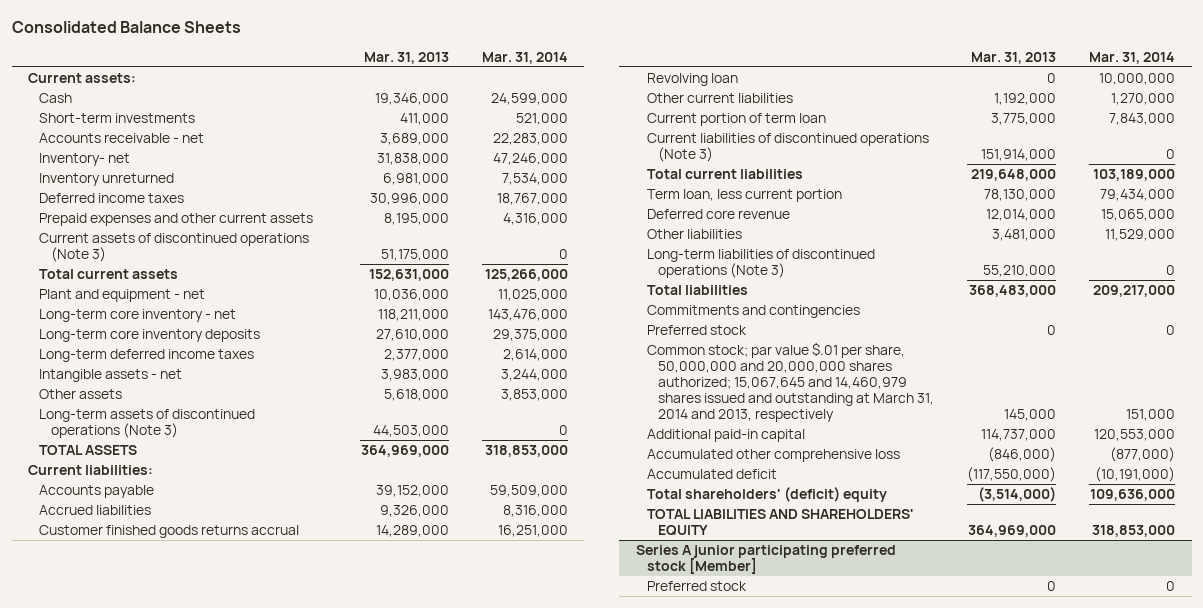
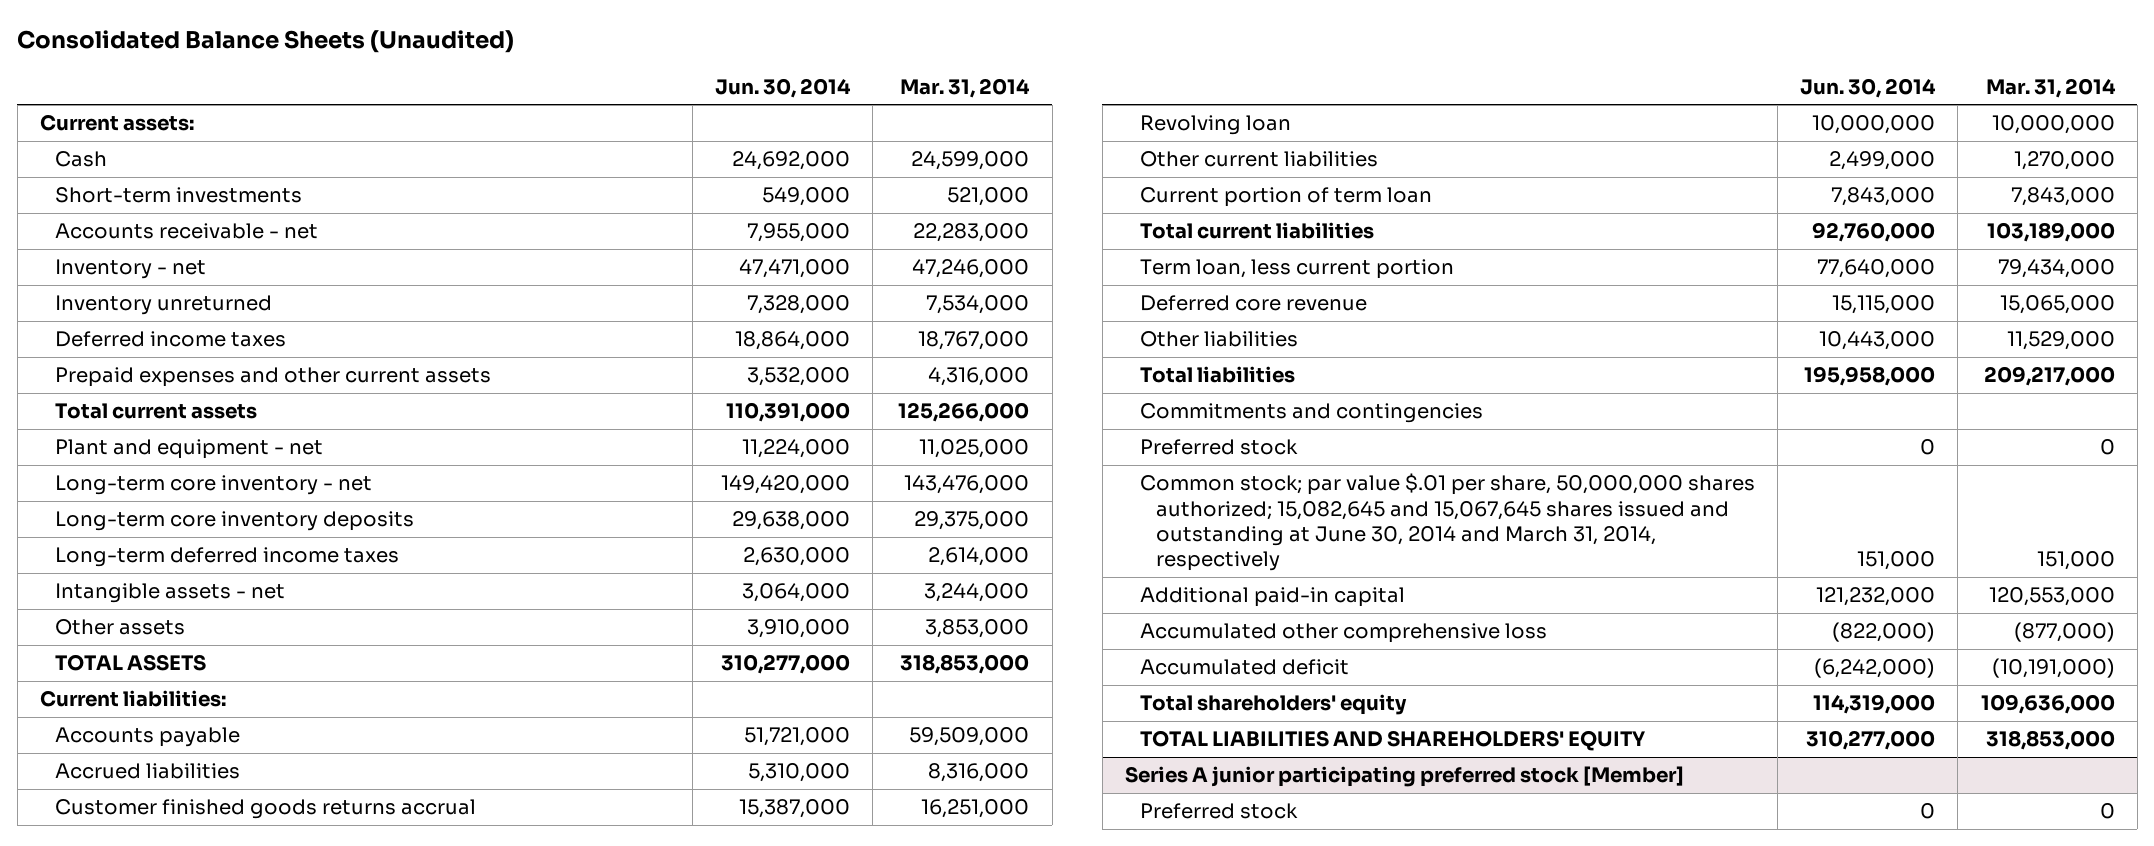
[11,21,241,34] Consolidated Balance Sheets -> [17,30,515,54] Consolidated Balance Sheets (Unaudited)
[363,52,449,65] Mar. 31, 2013 -> none
none -> [715,77,852,98] Jun. 30, 2014
[39,152,131,166] Inventory- net -> [55,259,207,280] Inventory - net
[39,232,310,263] Current assets of discontinued operations (Note 3) -> none
[39,408,256,439] Long-term assets of discontinued operations (Note 3) -> none
[646,132,929,163] Current liabilities of discontinued operations (Note 3) -> none
[646,248,875,279] Long-term liabilities of discontinued operations (Note 3) -> none
[646,341,935,423] Common stock; par value $.01 per share, 50,000,000 and 20,000,000 shares authorized; 15,067,645 and 14,460,979 shares issued and outstanding at March 31, 2014 and 2013, respectively -> [1140,473,1756,572] Common stock; par value $.01 per share, 50,000,000 shares authorized; 15,082,645 and 15,067,645 shares issued and outstanding at June 30, 2014 and March 31, 2014, respectively
[646,486,887,502] Total shareholders' (deficit) equity -> [1140,694,1408,716] Total shareholders' equity

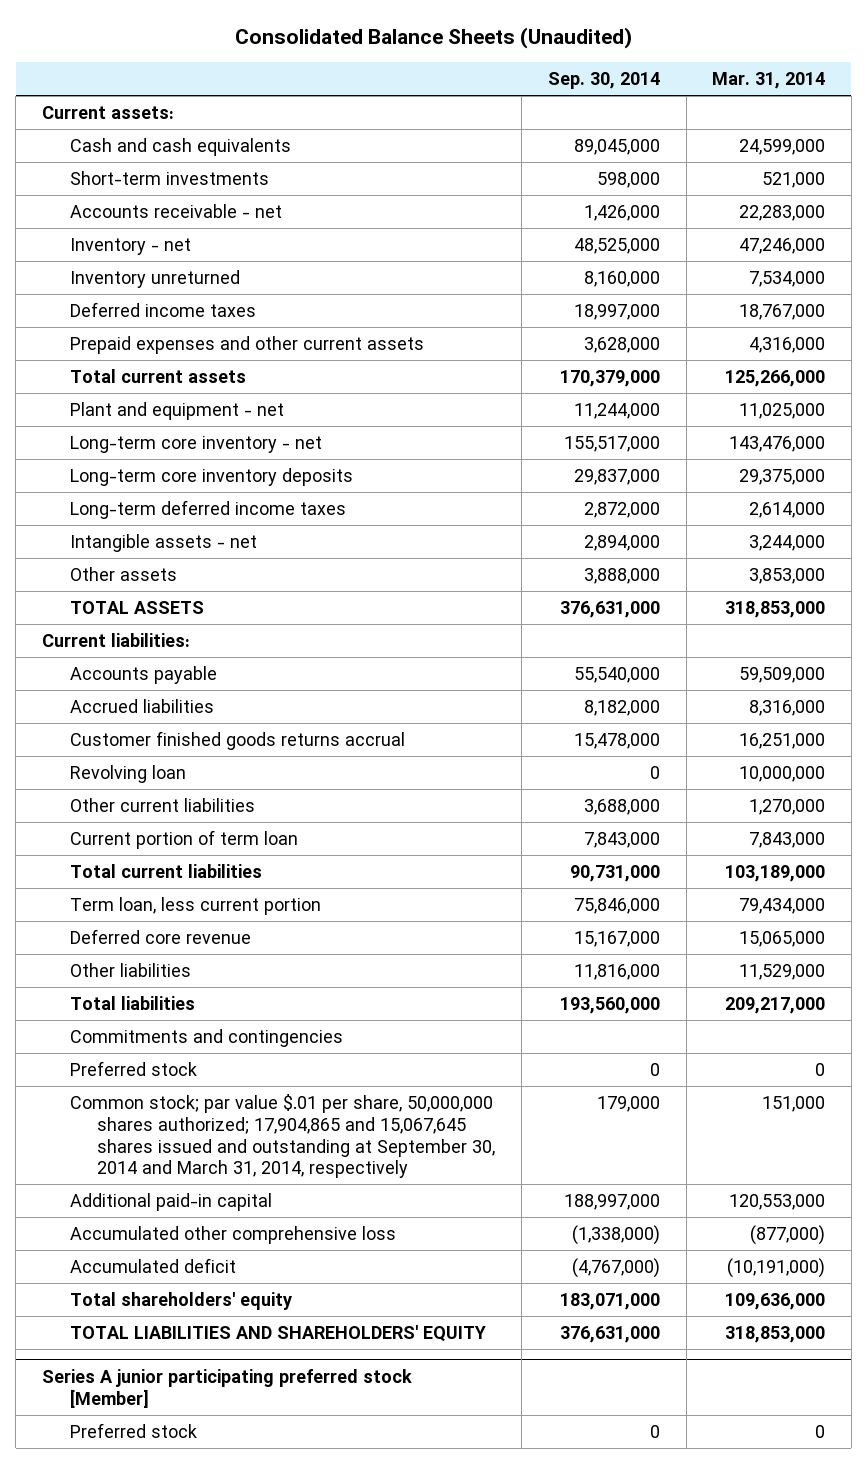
[715,77,852,98] Jun. 30, 2014 -> none
none -> [547,72,660,90] Sep. 30, 2014
[55,151,108,168] Cash -> [69,137,291,156] Cash and cash equivalents
[1140,473,1756,572] Common stock; par value $.01 per share, 50,000,000 shares authorized; 15,082,645 and 15,067,645 shares issued and outstanding at June 30, 2014 and March 31, 2014, respectively -> [69,1093,496,1179] Common stock; par value $.01 per share, 50,000,000 shares authorized; 17,904,865 and 15,067,645 shares issued and outstanding at September 30, 2014 and March 31, 2014, respectively

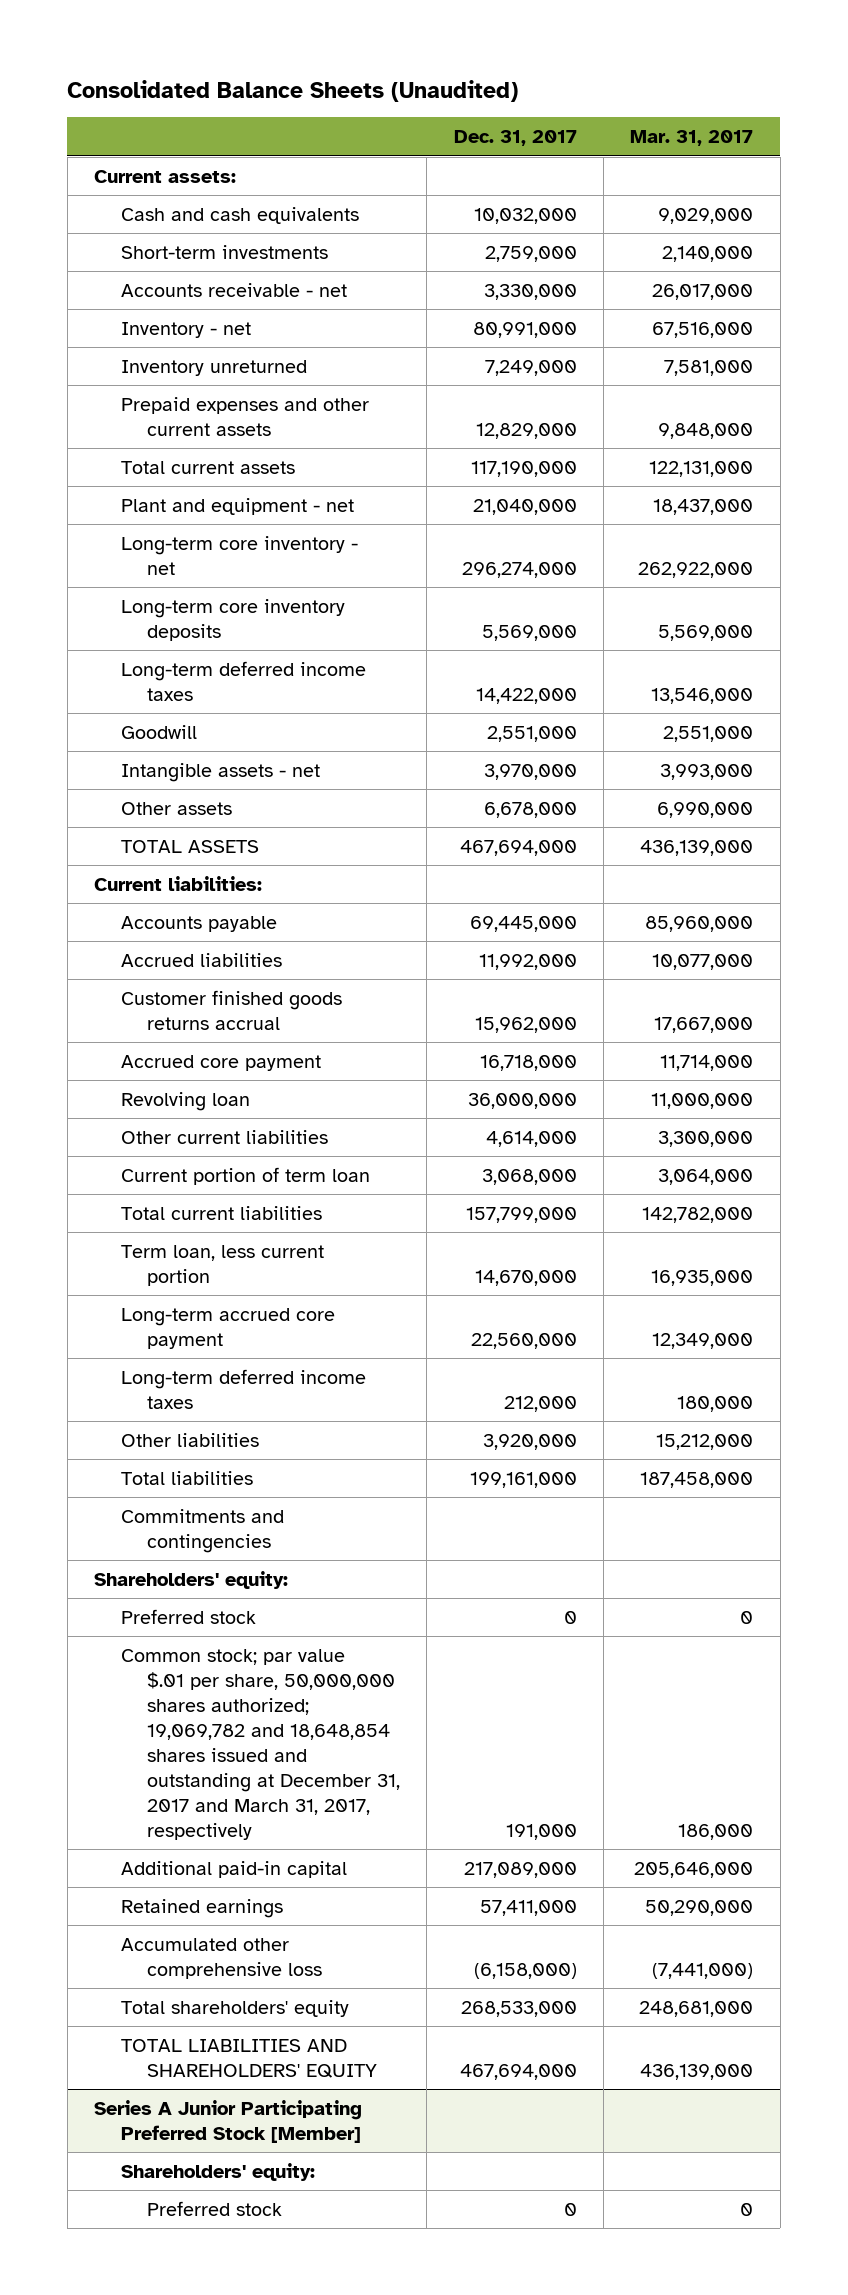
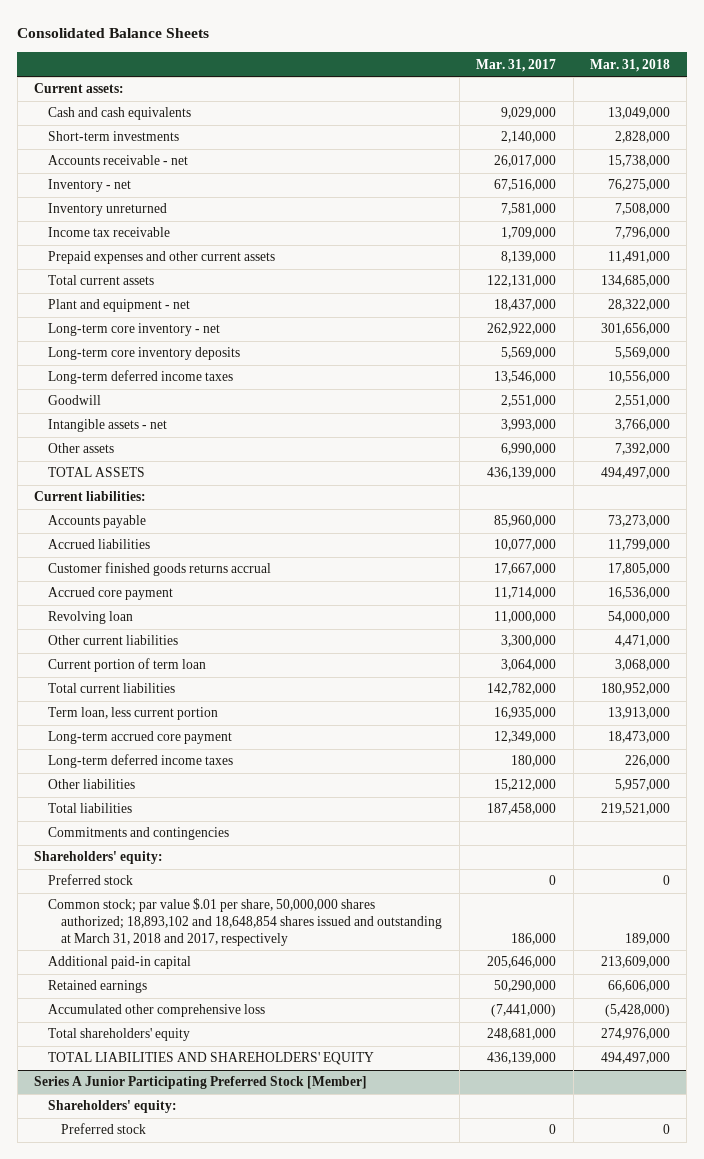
[67,79,519,102] Consolidated Balance Sheets (Unaudited) -> [17,28,210,39] Consolidated Balance Sheets
[453,130,577,147] Dec. 31, 2017 -> none
none -> [589,58,670,72] Mar. 31, 2018
none -> [47,227,170,238] Income tax receivable
[658,422,754,439] 9,848,000 -> [501,251,557,264] 8,139,000
[120,1648,400,1840] Common stock; par value $.01 per share, 50,000,000 shares authorized; 19,069,782 and 18,648,854 shares issued and outstanding at December 31, 2017 and March 31, 2017, respectively -> [47,898,443,946] Common stock; par value $.01 per share, 50,000,000 shares authorized; 18,893,102 and 18,648,854 shares issued and outstanding at March 31, 2018 and 2017, respectively

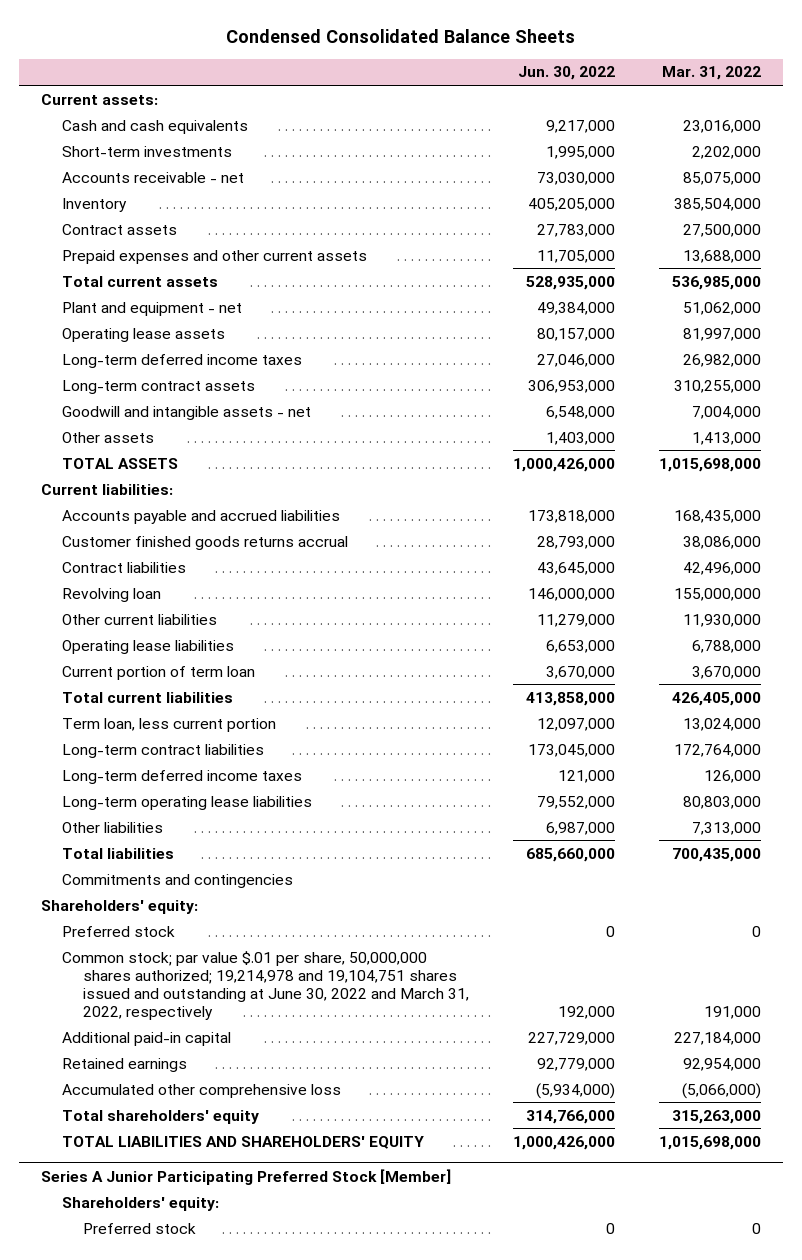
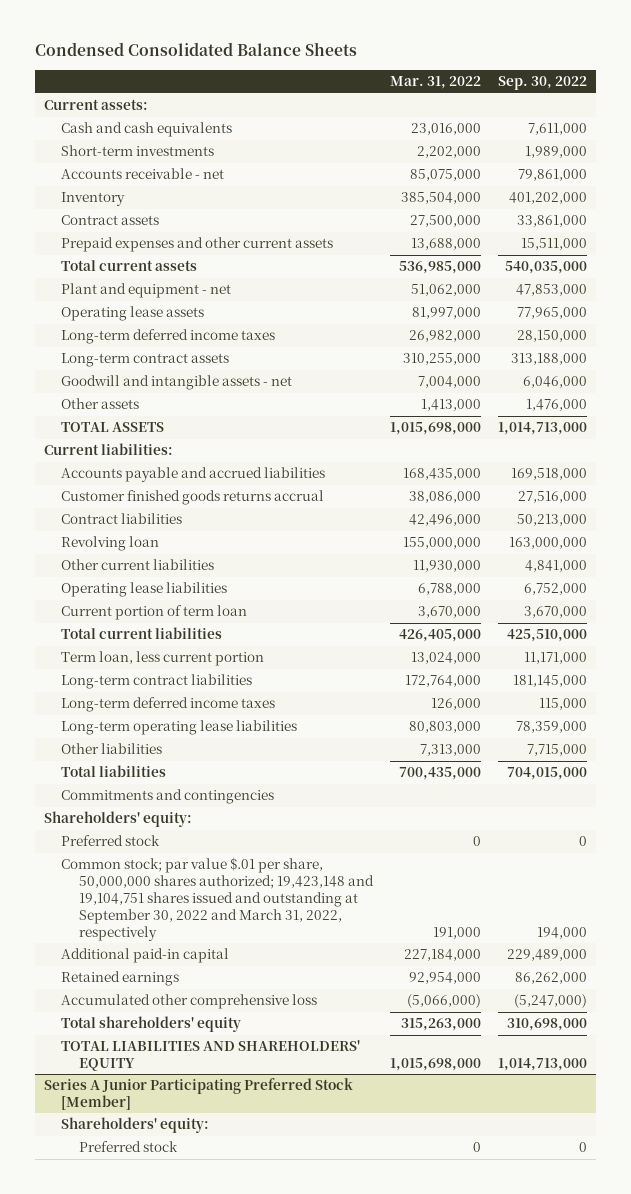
[517,66,615,81] Jun. 30, 2022 -> none
none -> [498,76,588,91] Sep. 30, 2022
[61,950,469,1020] Common stock; par value $.01 per share, 50,000,000 shares authorized; 19,214,978 and 19,104,751 shares issued and outstanding at June 30, 2022 and March 31, 2022, respectively -> [61,857,375,941] Common stock; par value $.01 per share, 50,000,000 shares authorized; 19,423,148 and 19,104,751 shares issued and outstanding at September 30, 2022 and March 31, 2022, respectively

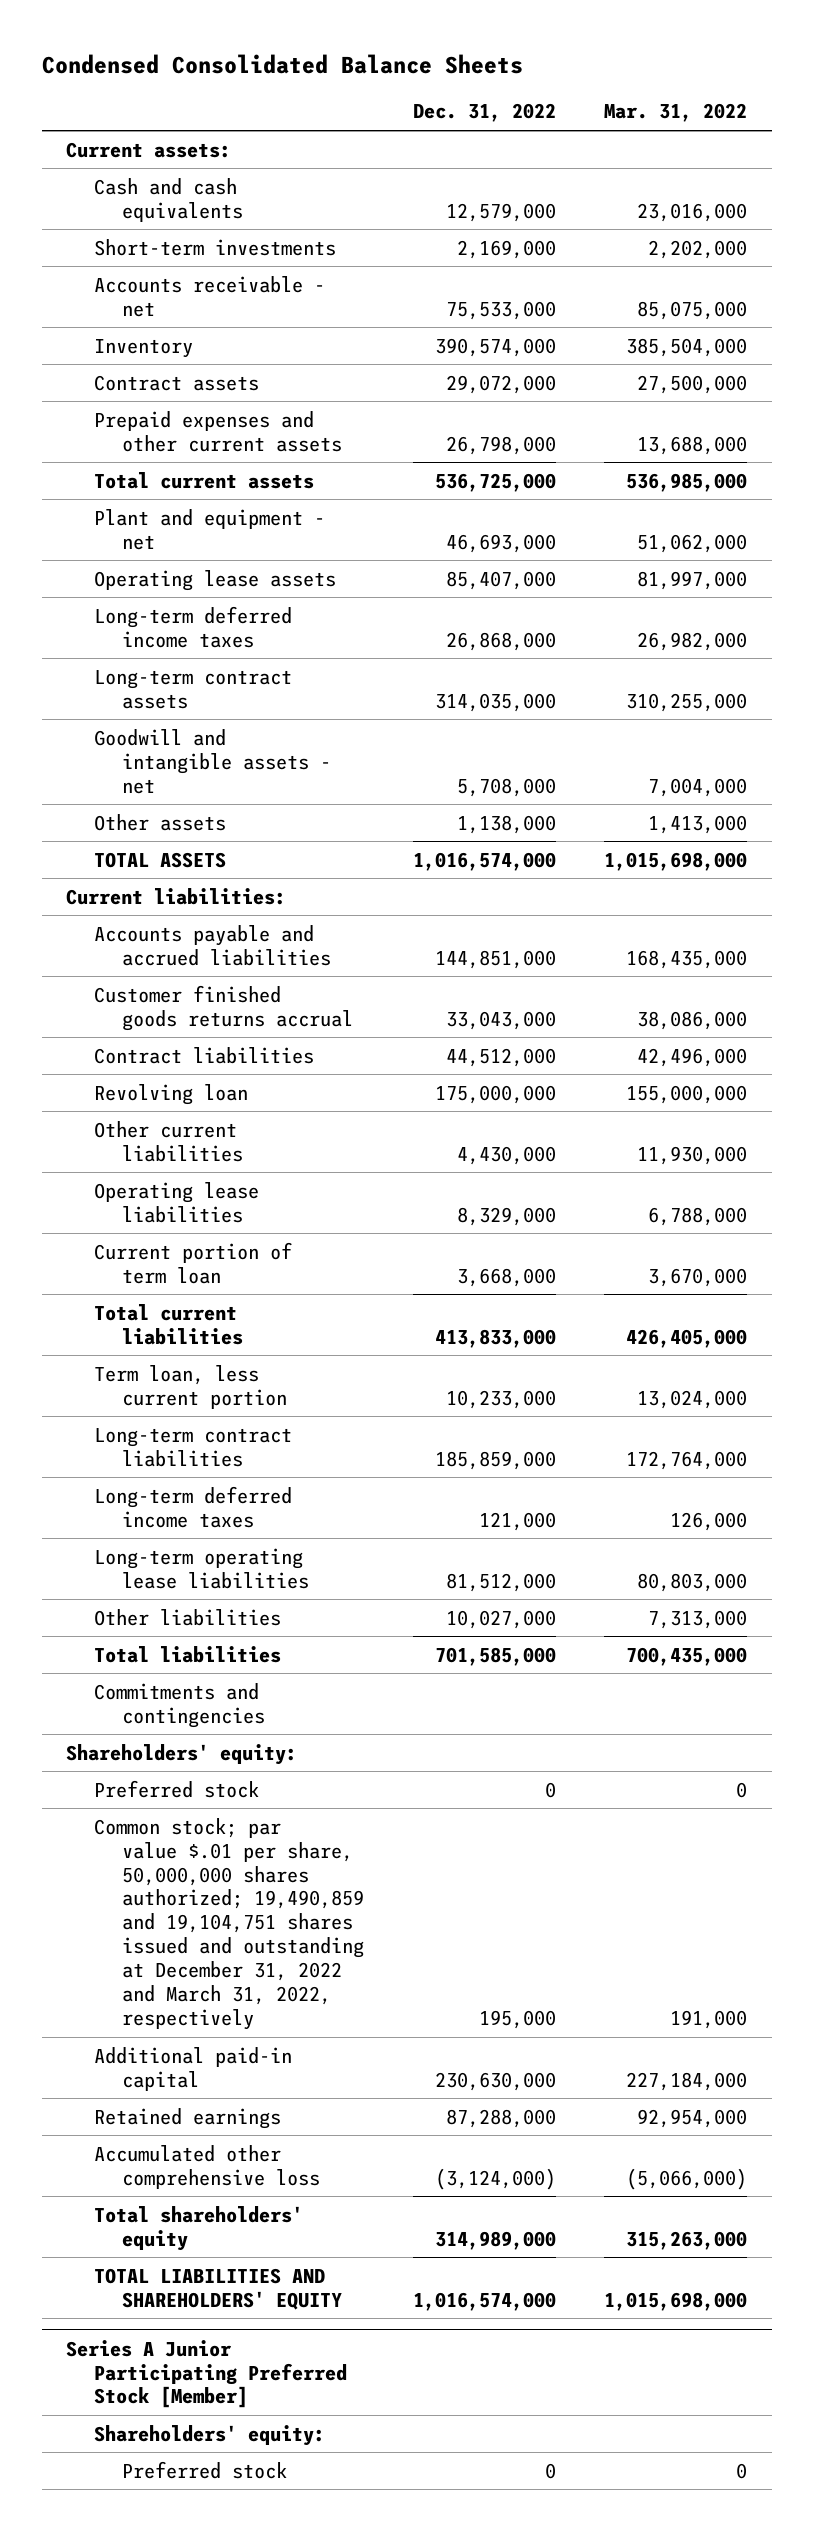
[498,76,588,91] Sep. 30, 2022 -> none
none -> [412,103,556,123] Dec. 31, 2022
[61,857,375,941] Common stock; par value $.01 per share, 50,000,000 shares authorized; 19,423,148 and 19,104,751 shares issued and outstanding at September 30, 2022 and March 31, 2022, respectively -> [94,1817,365,2031] Common stock; par value $.01 per share, 50,000,000 shares authorized; 19,490,859 and 19,104,751 shares issued and outstanding at December 31, 2022 and March 31, 2022, respectively

